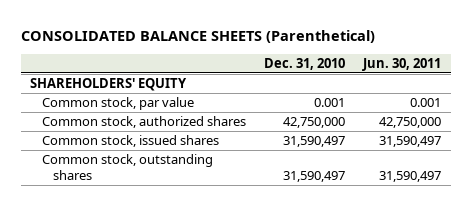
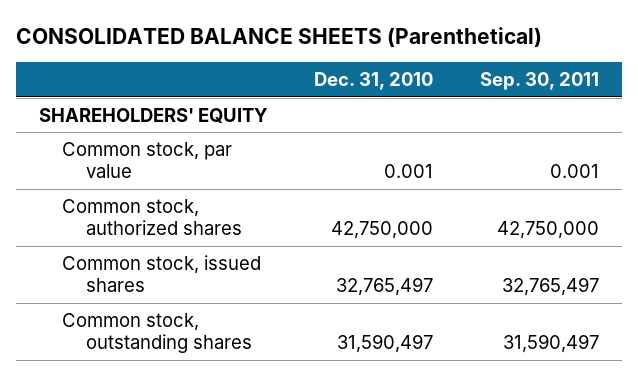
[362,57,442,71] Jun. 30, 2011 -> none
none -> [479,72,599,91] Sep. 30, 2011
[283,136,346,148] 31,590,497 -> [336,277,434,297] 32,765,497

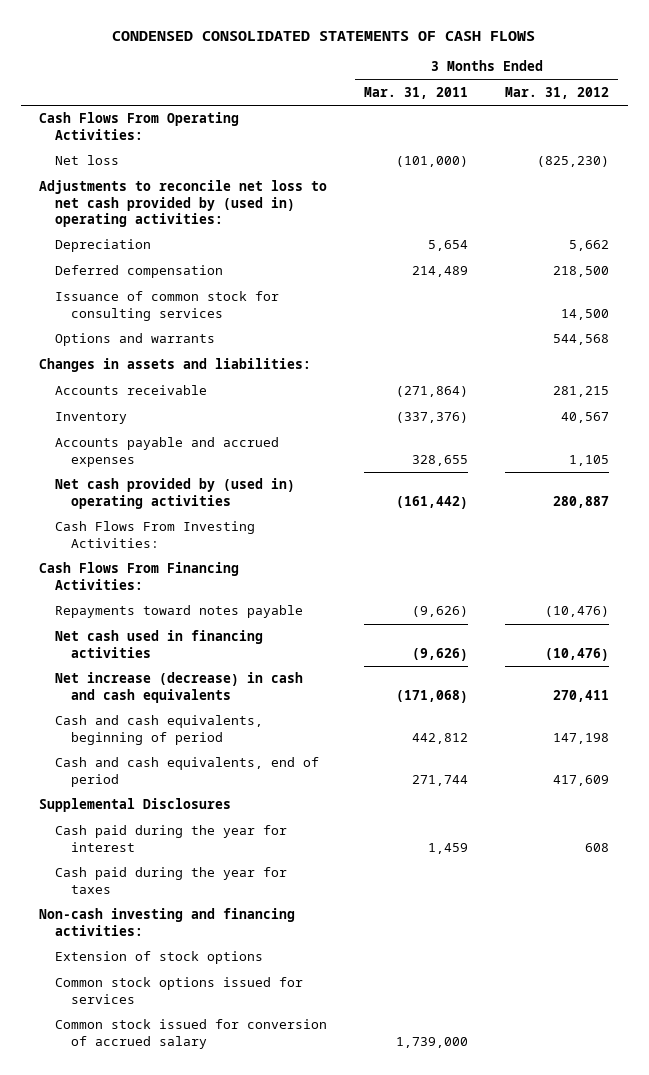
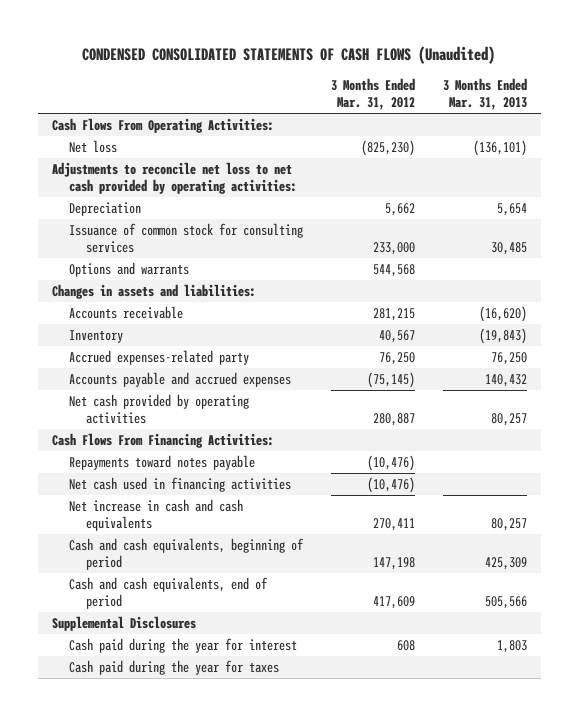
[112,30,536,41] CONDENSED CONSOLIDATED STATEMENTS OF CASH FLOWS -> [82,46,496,65] CONDENSED CONSOLIDATED STATEMENTS OF CASH FLOWS (Unaudited)
[364,87,469,100] Mar. 31, 2011 -> none
none -> [442,78,527,111] 3 Months Ended Mar. 31, 2013
[39,180,328,228] Adjustments to reconcile net loss to net cash provided by (used in) operating activities: -> [51,162,298,194] Adjustments to reconcile net loss to net cash provided by operating activities:
[55,265,224,279] Deferred compensation -> none
[561,308,610,320] 14,500 -> [373,241,416,255] 233,000
[55,521,256,548] Cash Flows From Investing Activities: -> none
none -> [69,350,250,366] Accrued expenses-related party
[569,454,610,466] 1,105 -> [367,372,416,389] (75,145)
[55,478,296,509] Net cash provided by (used in) operating activities -> [69,394,250,424] Net cash provided by operating activities
[55,672,304,703] Net increase (decrease) in cash and cash equivalents -> [69,499,244,531] Net increase in cash and cash equivalents
[39,908,296,936] Non-cash investing and financing activities: -> none
[55,951,264,965] Extension of stock options -> none
[55,977,304,1004] Common stock options issued for services -> none
[55,1019,328,1049] Common stock issued for conversion of accrued salary -> none

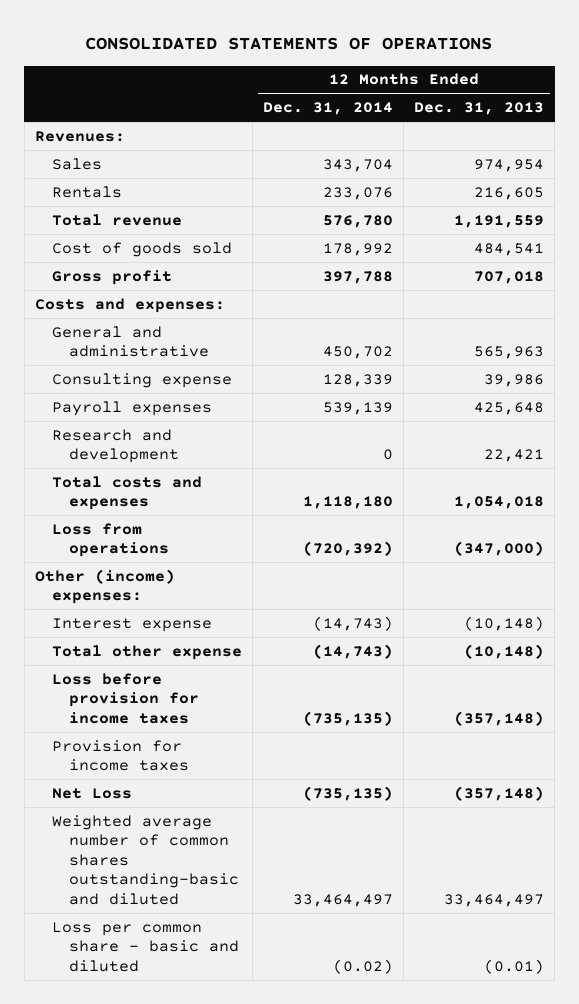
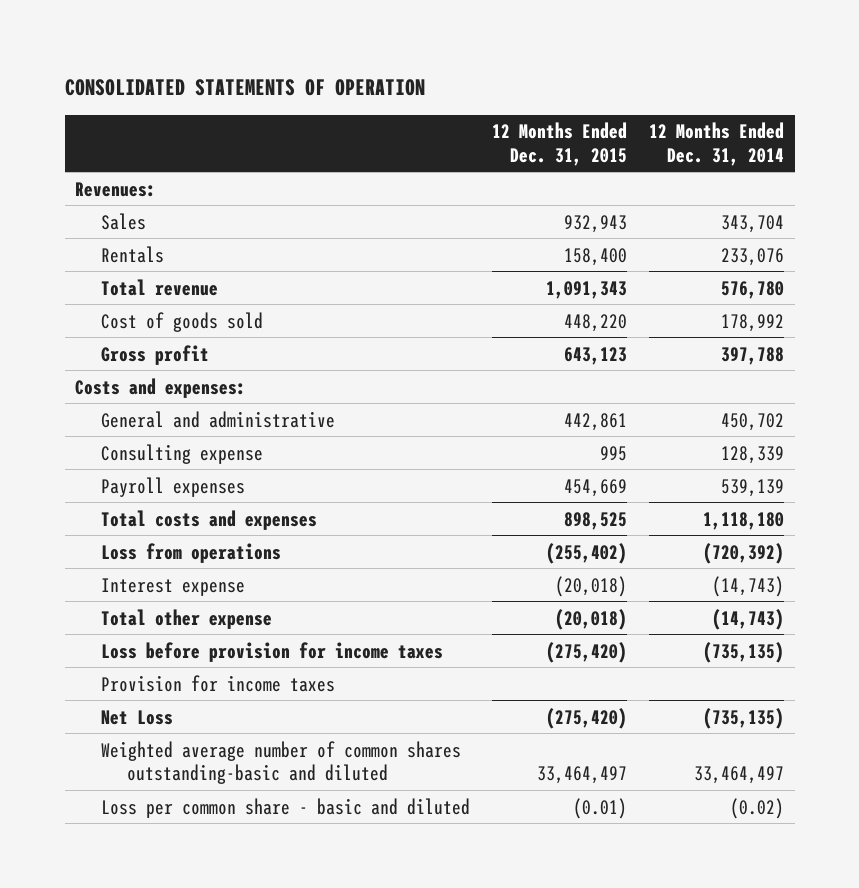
[85,37,493,51] CONSOLIDATED STATEMENTS OF OPERATIONS -> [64,79,425,97] CONSOLIDATED STATEMENTS OF OPERATION
[414,102,545,116] Dec. 31, 2013 -> none
none -> [492,122,628,166] 12 Months Ended Dec. 31, 2015
[51,428,179,464] Research and development -> none
[34,568,175,605] Other (income) expenses: -> none

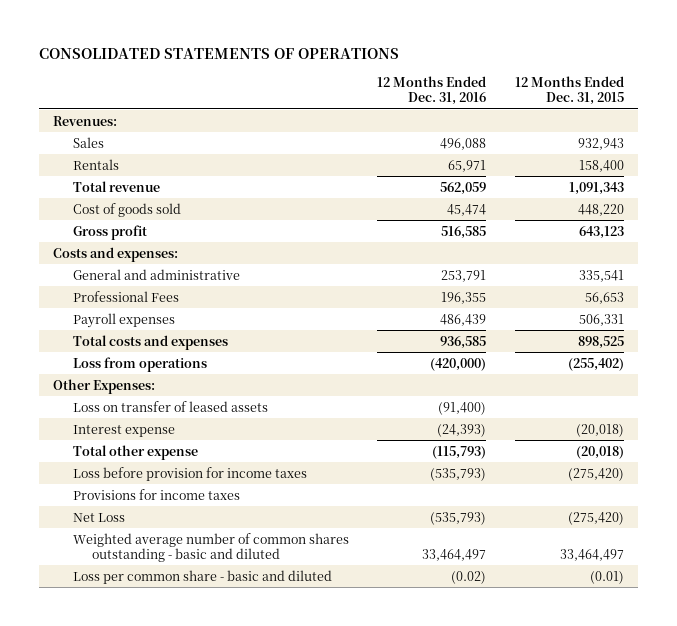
[64,79,425,97] CONSOLIDATED STATEMENTS OF OPERATION -> [39,47,400,59] CONSOLIDATED STATEMENTS OF OPERATIONS
[648,122,784,166] 12 Months Ended Dec. 31, 2014 -> none
none -> [377,76,487,106] 12 Months Ended Dec. 31, 2016
[101,443,264,464] Consulting expense -> none
[564,412,628,431] 442,861 -> [578,269,624,282] 335,541
none -> [72,290,179,302] Professional Fees
[564,478,628,497] 454,669 -> [578,313,624,326] 506,331
none -> [53,378,156,394] Other Expenses:
none -> [72,400,268,412] Loss on transfer of leased assets
[101,674,336,692] Provision for income taxes -> [72,488,240,500] Provisions for income taxes
[101,740,462,784] Weighted average number of common shares outstanding-basic and diluted -> [72,532,349,562] Weighted average number of common shares outstanding - basic and diluted

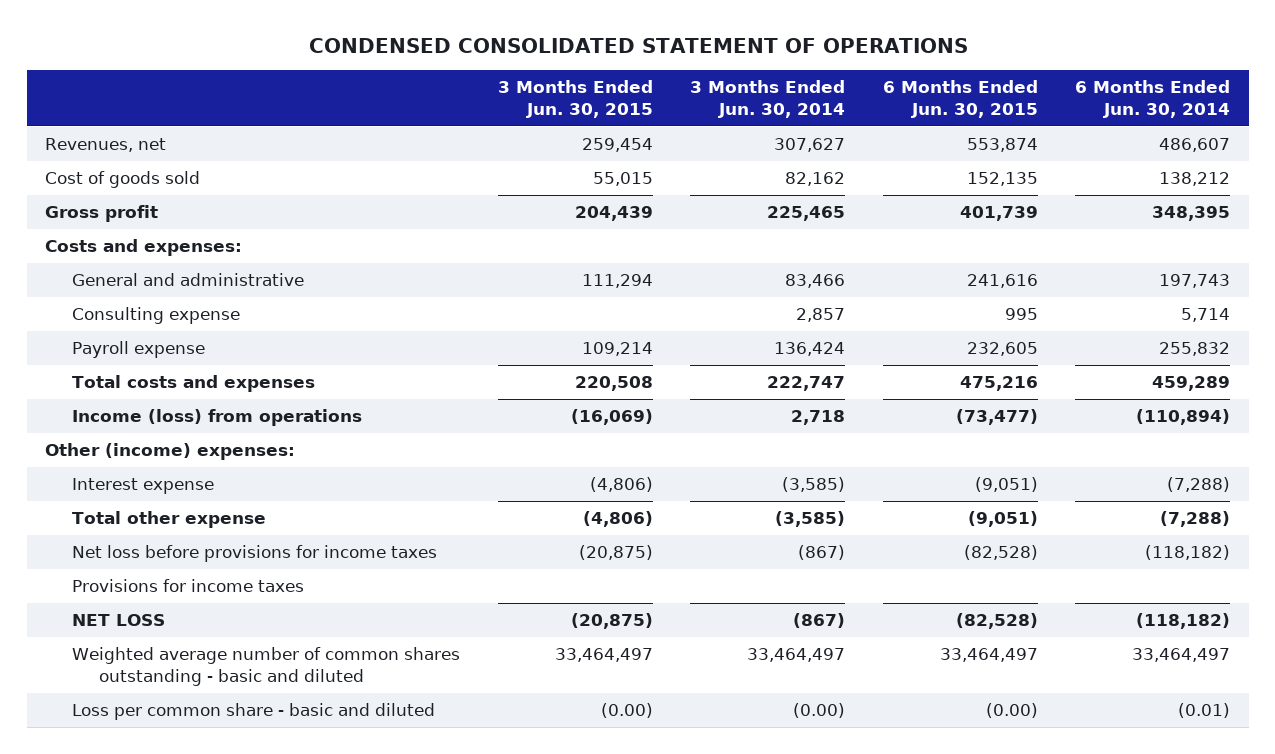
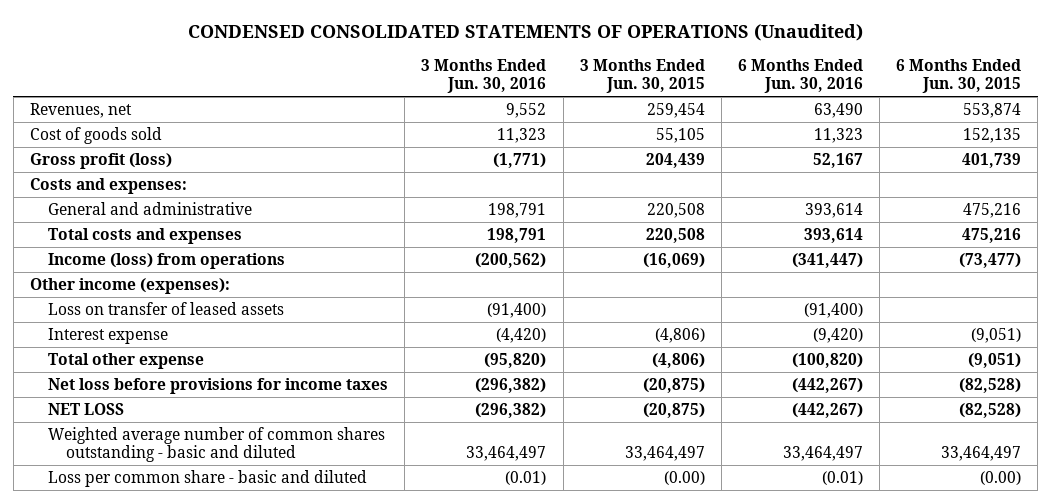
[308,37,968,53] CONDENSED CONSOLIDATED STATEMENT OF OPERATIONS -> [187,23,863,41] CONDENSED CONSOLIDATED STATEMENTS OF OPERATIONS (Unaudited)
[690,80,846,118] 3 Months Ended Jun. 30, 2014 -> none
[1075,80,1231,118] 6 Months Ended Jun. 30, 2014 -> none
none -> [421,59,547,94] 3 Months Ended Jun. 30, 2016
none -> [737,59,863,94] 6 Months Ended Jun. 30, 2016
[592,172,653,187] 55,015 -> [655,128,705,144] 55,105
[45,205,159,223] Gross profit -> [29,153,172,170] Gross profit (loss)
[72,307,241,325] Consulting expense -> none
[72,341,206,359] Payroll expense -> none
[581,274,653,289] 111,294 -> [646,203,705,219] 220,508
[966,274,1038,289] 241,616 -> [963,203,1022,219] 475,216
[45,443,296,461] Other (income) expenses: -> [29,278,230,295] Other income (expenses):
none -> [48,302,285,316] Loss on transfer of leased assets
[72,579,305,593] Provisions for income taxes -> none

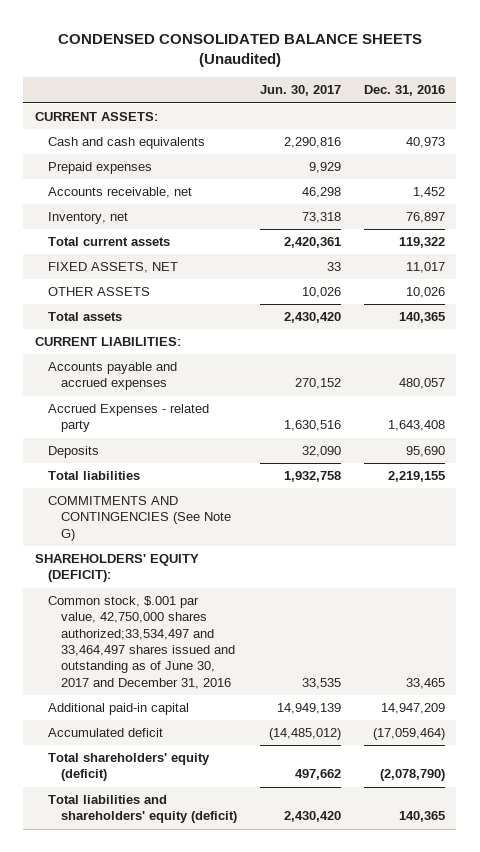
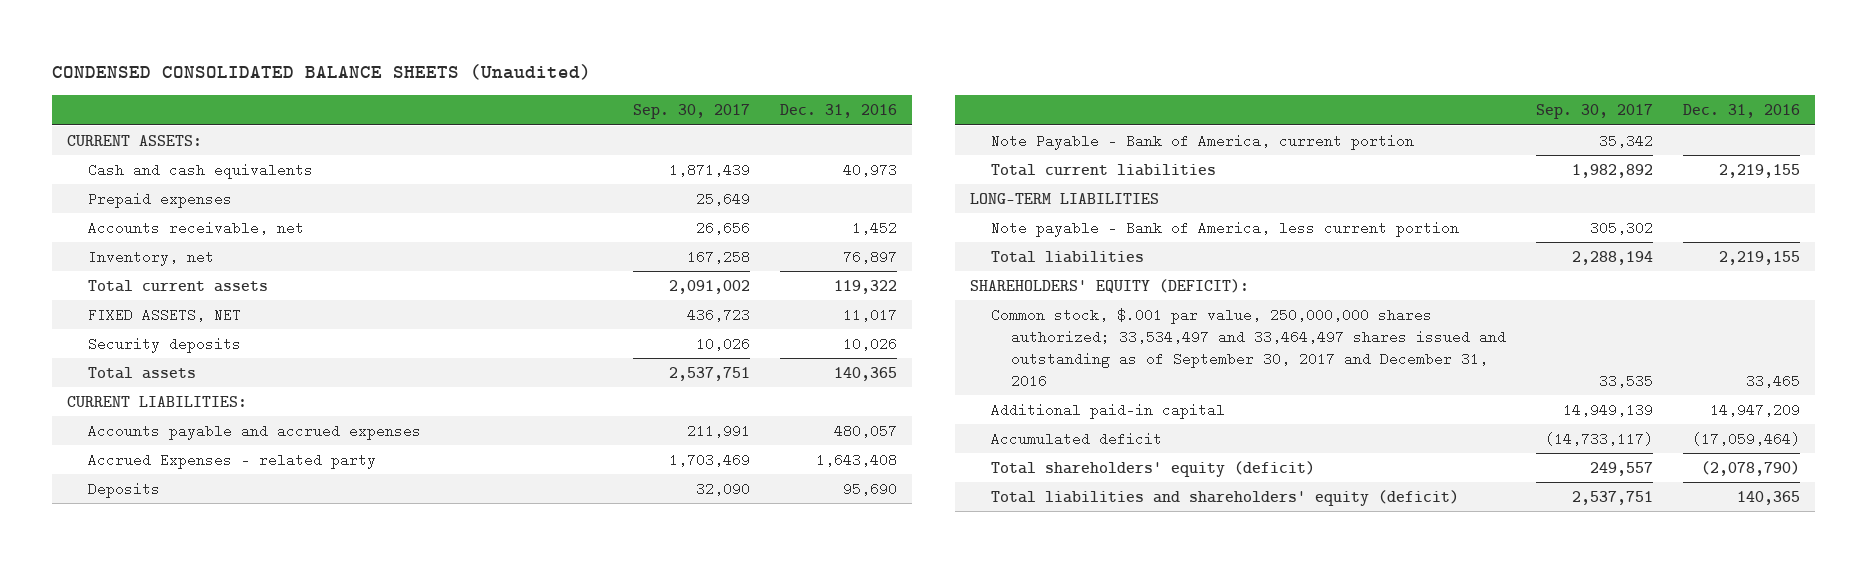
[259,85,341,97] Jun. 30, 2017 -> none
none -> [633,104,751,120] Sep. 30, 2017
[47,287,150,297] OTHER ASSETS -> [87,336,241,353] Security deposits
none -> [990,133,1414,150] Note Payable - Bank of America, current portion
none -> [990,163,1216,176] Total current liabilities
none -> [969,192,1159,204] LONG-TERM LIABILITIES
none -> [990,220,1459,237] Note payable - Bank of America, less current portion
[47,496,231,541] COMMITMENTS AND CONTINGENCIES (See Note G) -> none
[47,596,235,689] Common stock, $.001 par value, 42,750,000 shares authorized;33,534,497 and 33,464,497 shares issued and outstanding as of June 30, 2017 and December 31, 2016 -> [990,307,1507,388] Common stock, $.001 par value, 250,000,000 shares authorized; 33,534,497 and 33,464,497 shares issued and outstanding as of September 30, 2017 and December 31, 2016

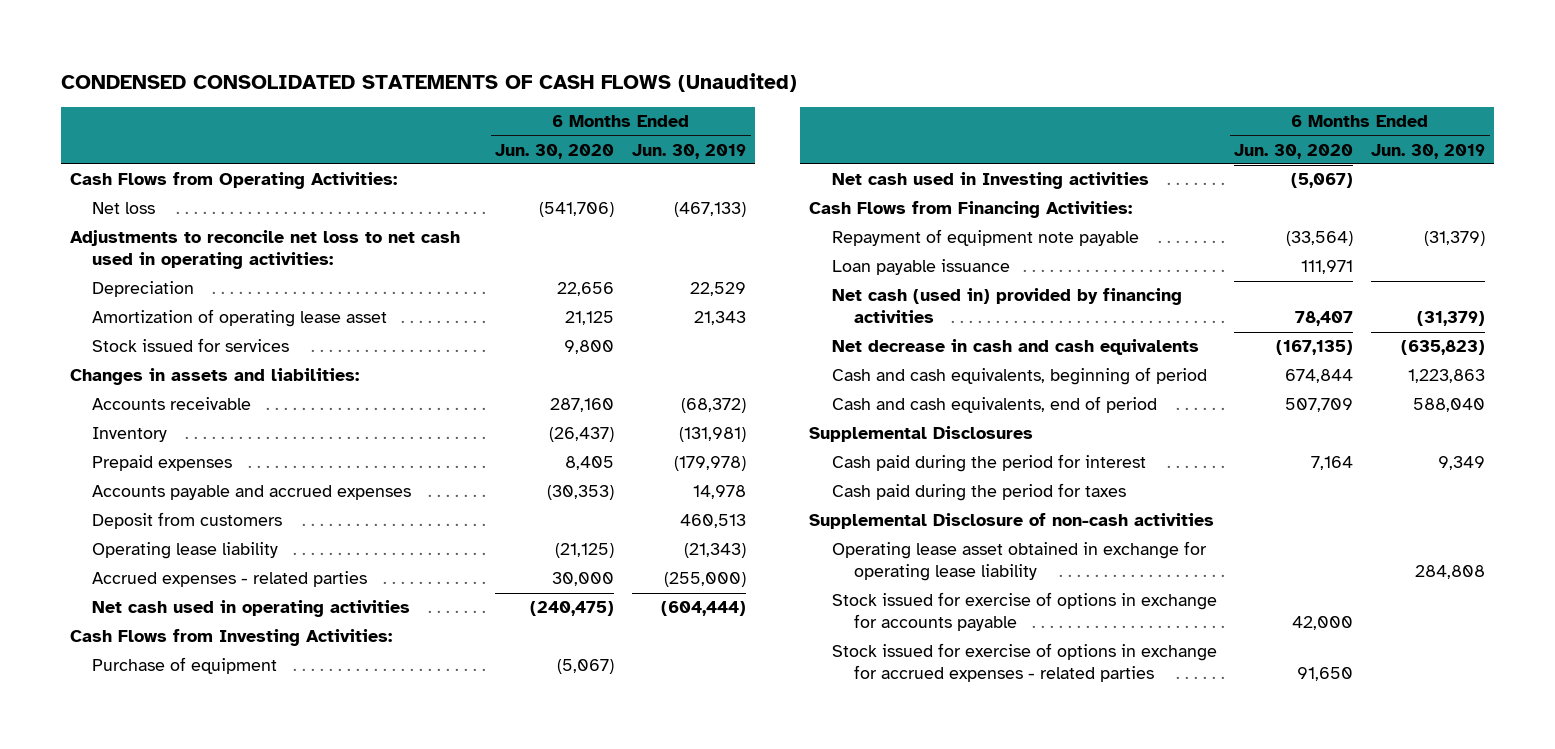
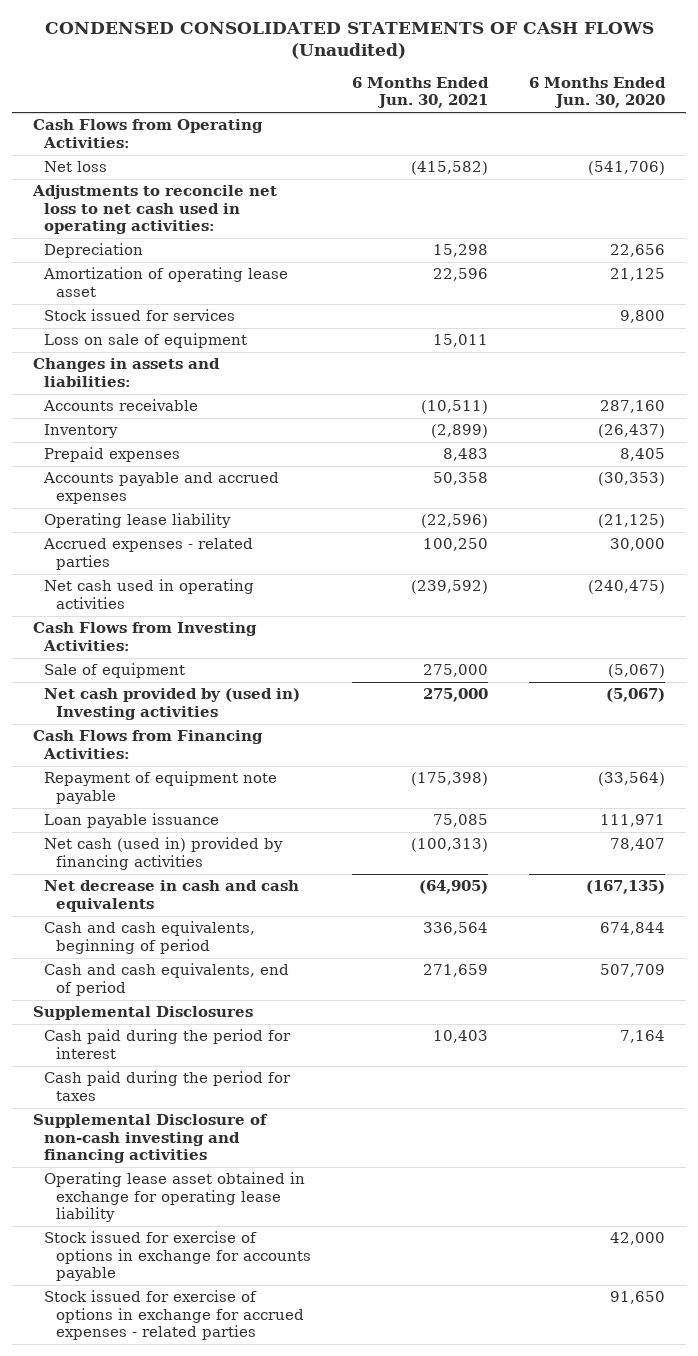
[632,143,747,159] Jun. 30, 2019 -> none
none -> [352,77,490,109] 6 Months Ended Jun. 30, 2021
none -> [44,333,248,349] Loss on sale of equipment
[92,512,283,530] Deposit from customers -> none
[92,657,278,675] Purchase of equipment -> [44,663,186,679] Sale of equipment
[831,172,1149,190] Net cash used in Investing activities -> [44,688,301,720] Net cash provided by (used in) Investing activities
[808,513,1214,530] Supplemental Disclosure of non-cash activities -> [32,1114,268,1163] Supplemental Disclosure of non-cash investing and financing activities

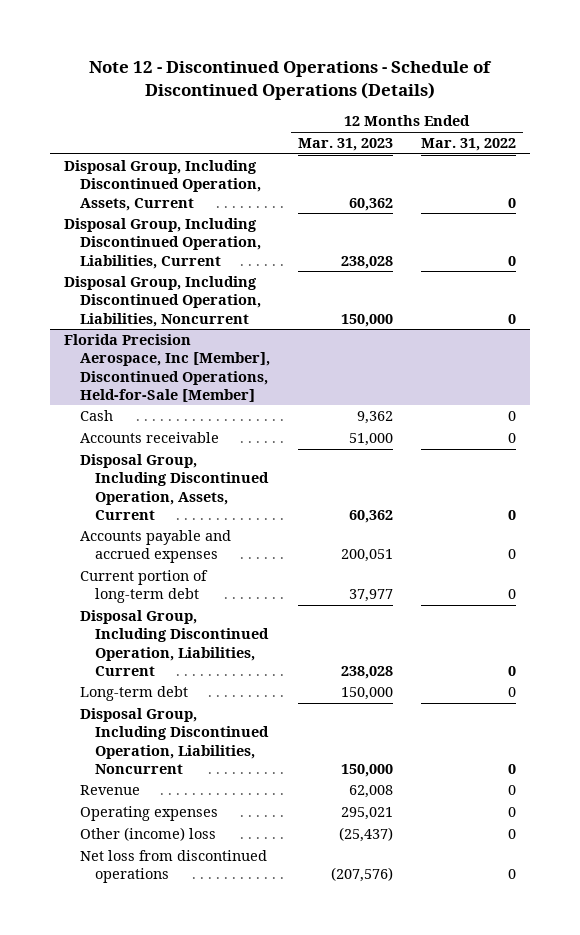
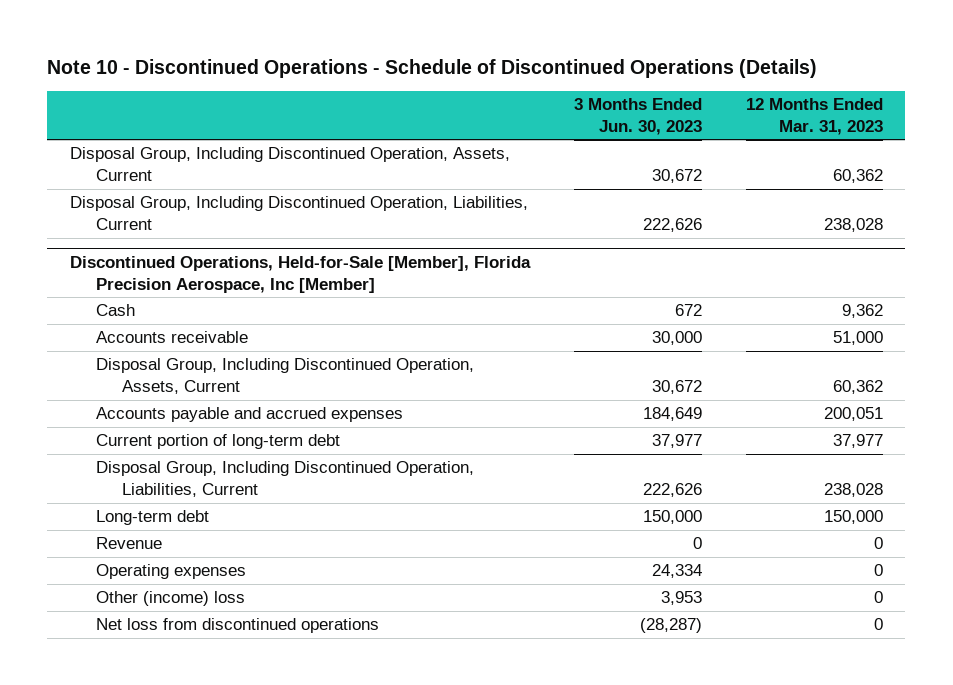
[88,61,492,100] Note 12 - Discontinued Operations - Schedule of Discontinued Operations (Details) -> [47,58,818,78] Note 10 - Discontinued Operations - Schedule of Discontinued Operations (Details)
[420,138,516,152] Mar. 31, 2022 -> none
none -> [573,98,702,135] 3 Months Ended Jun. 30, 2023
[64,276,261,327] Disposal Group, Including Discontinued Operation, Liabilities, Noncurrent -> none
[64,334,270,402] Florida Precision Aerospace, Inc [Member], Discontinued Operations, Held-for-Sale [Member] -> [69,256,531,293] Discontinued Operations, Held-for-Sale [Member], Florida Precision Aerospace, Inc [Member]
[79,708,269,774] Disposal Group, Including Discontinued Operation, Liabilities, Noncurrent -> none
[348,785,393,799] 62,008 -> [874,537,884,550] 0
[340,807,393,821] 295,021 -> [874,564,884,577] 0
[338,827,393,843] (25,437) -> [874,591,884,604] 0
[330,867,393,883] (207,576) -> [874,618,884,631] 0

